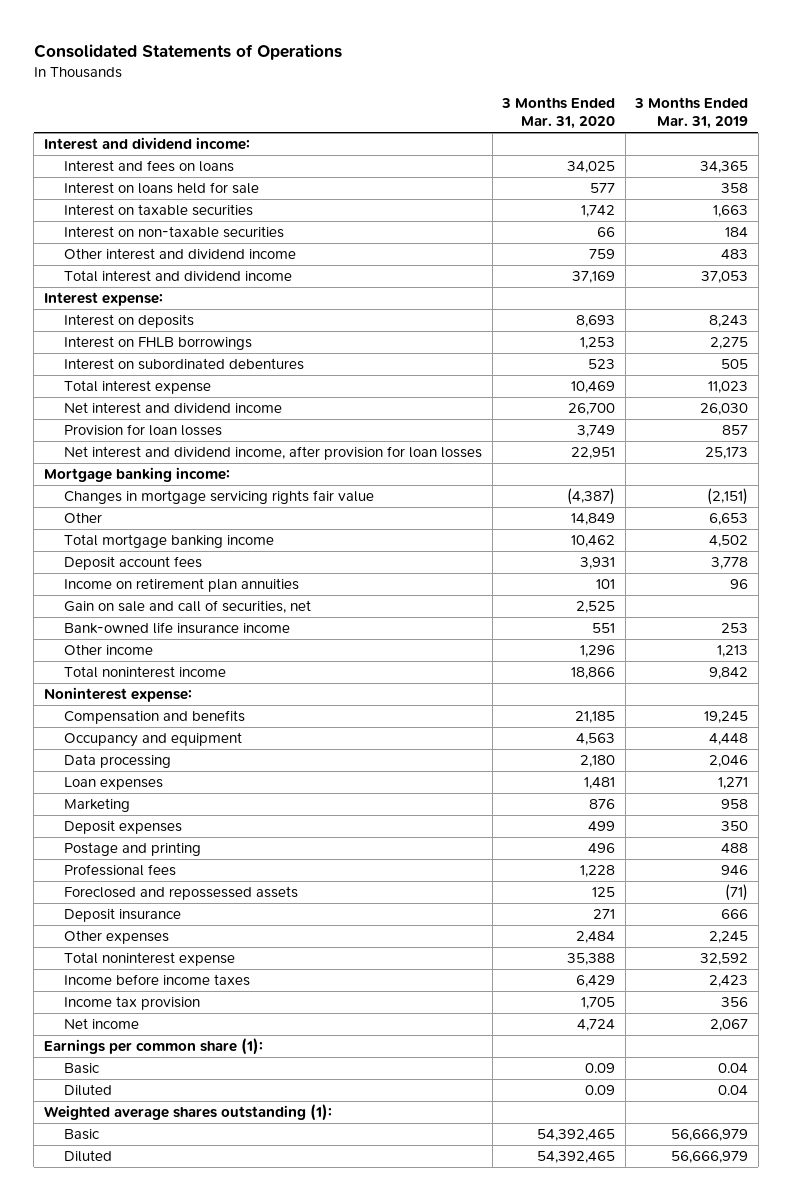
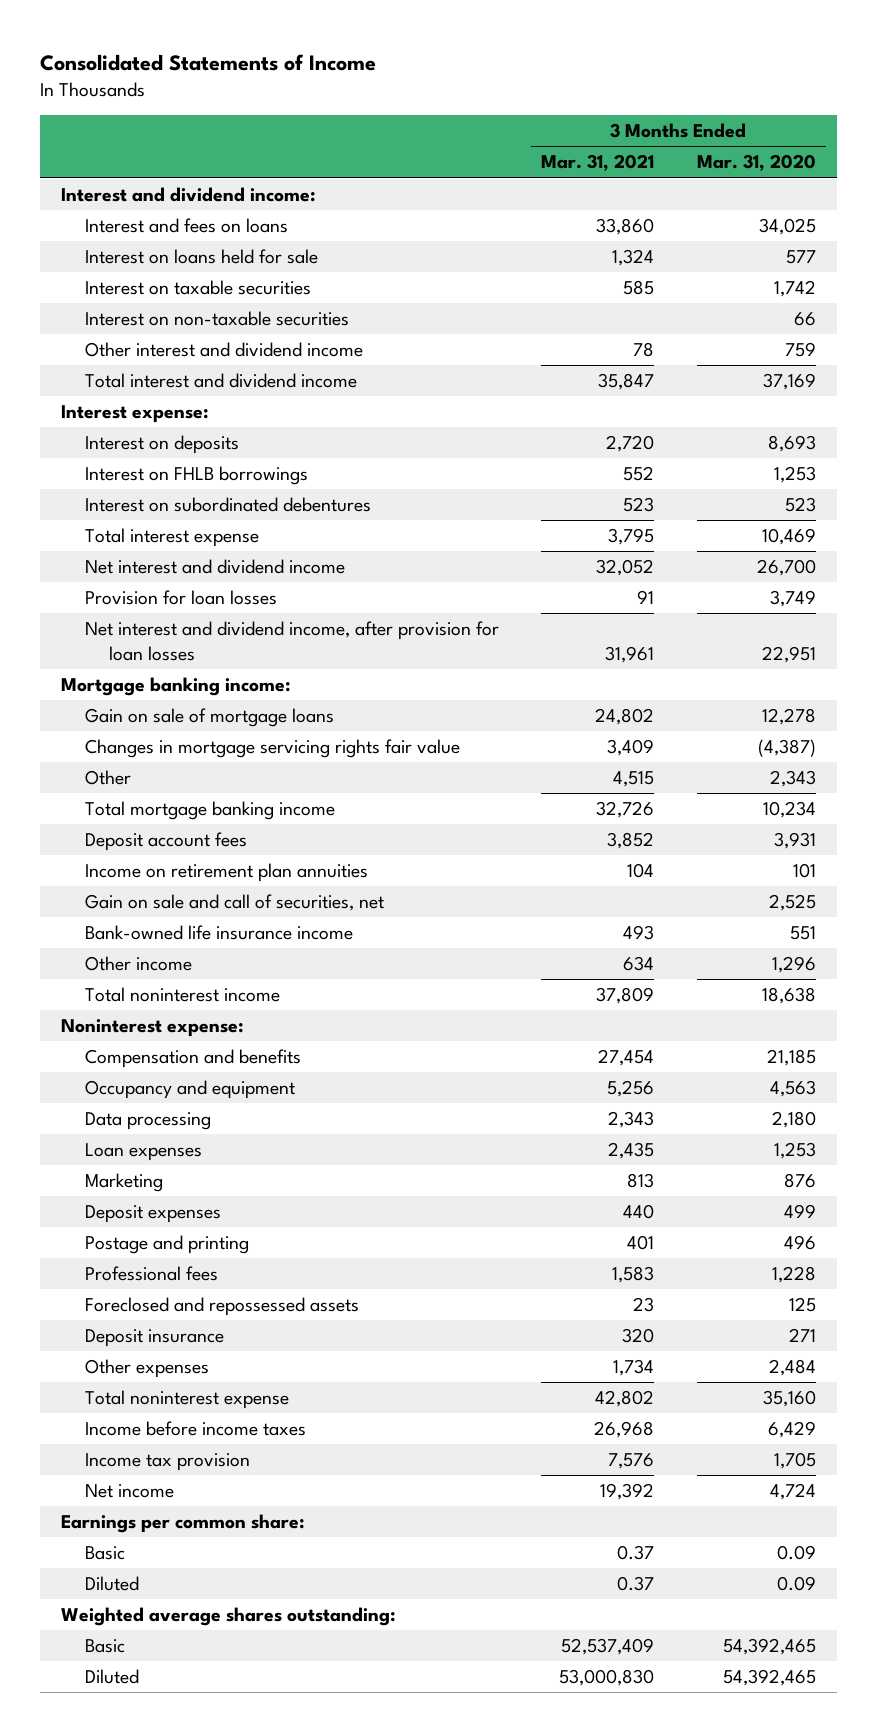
[33,43,342,60] Consolidated Statements of Operations -> [40,53,377,71] Consolidated Statements of Income
[634,97,749,130] 3 Months Ended Mar. 31, 2019 -> none
none -> [541,154,655,172] Mar. 31, 2021
none -> [84,707,334,727] Gain on sale of mortgage loans
[571,512,616,525] 14,849 -> [769,769,816,787] 2,343
[571,534,616,547] 10,462 -> [762,800,816,818] 10,234
[571,666,616,679] 18,866 -> [761,986,816,1004] 18,638
[584,776,616,789] 1,481 -> [773,1141,816,1159] 1,253
[567,952,616,965] 35,388 -> [762,1389,816,1407] 35,160
[43,1037,263,1055] Earnings per common share (1): -> [61,1513,306,1533] Earnings per common share:
[43,1103,332,1121] Weighted average shares outstanding (1): -> [61,1606,397,1626] Weighted average shares outstanding:

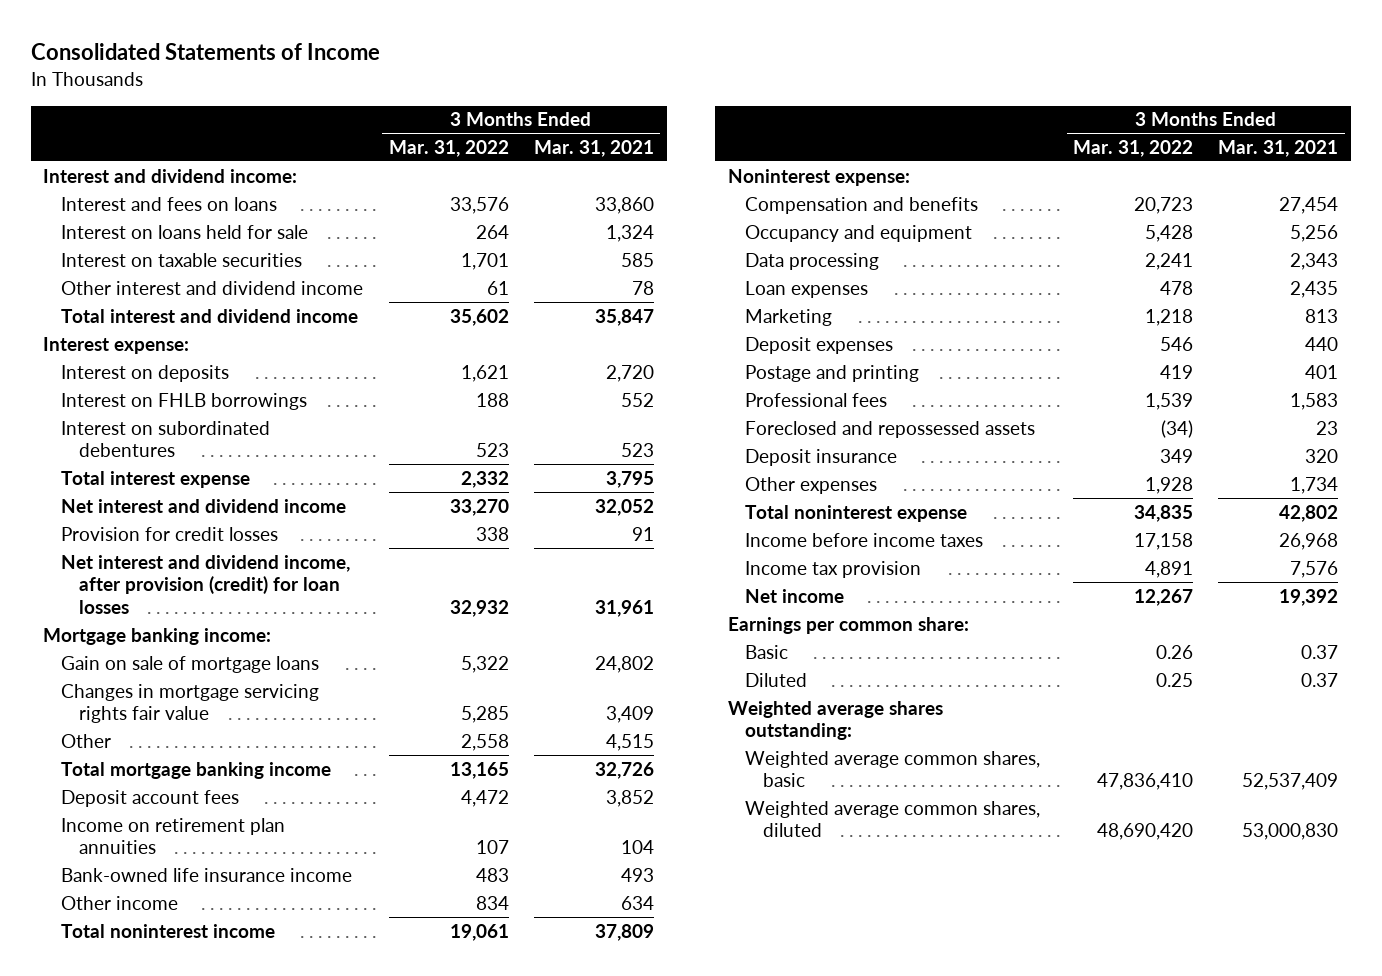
[696,154,816,172] Mar. 31, 2020 -> none
none -> [388,140,509,158] Mar. 31, 2022
[84,310,349,326] Interest on non-taxable securities -> none
[84,589,277,605] Provision for loan losses -> [61,526,279,541] Provision for credit losses
[84,620,499,661] Net interest and dividend income, after provision for loan losses -> [61,554,351,615] Net interest and dividend income, after provision (credit) for loan losses
[84,893,384,911] Gain on sale and call of securities, net -> none
[84,1638,125,1653] Basic -> [745,750,1041,788] Weighted average common shares, basic
[84,1668,139,1684] Diluted -> [745,800,1041,838] Weighted average common shares, diluted

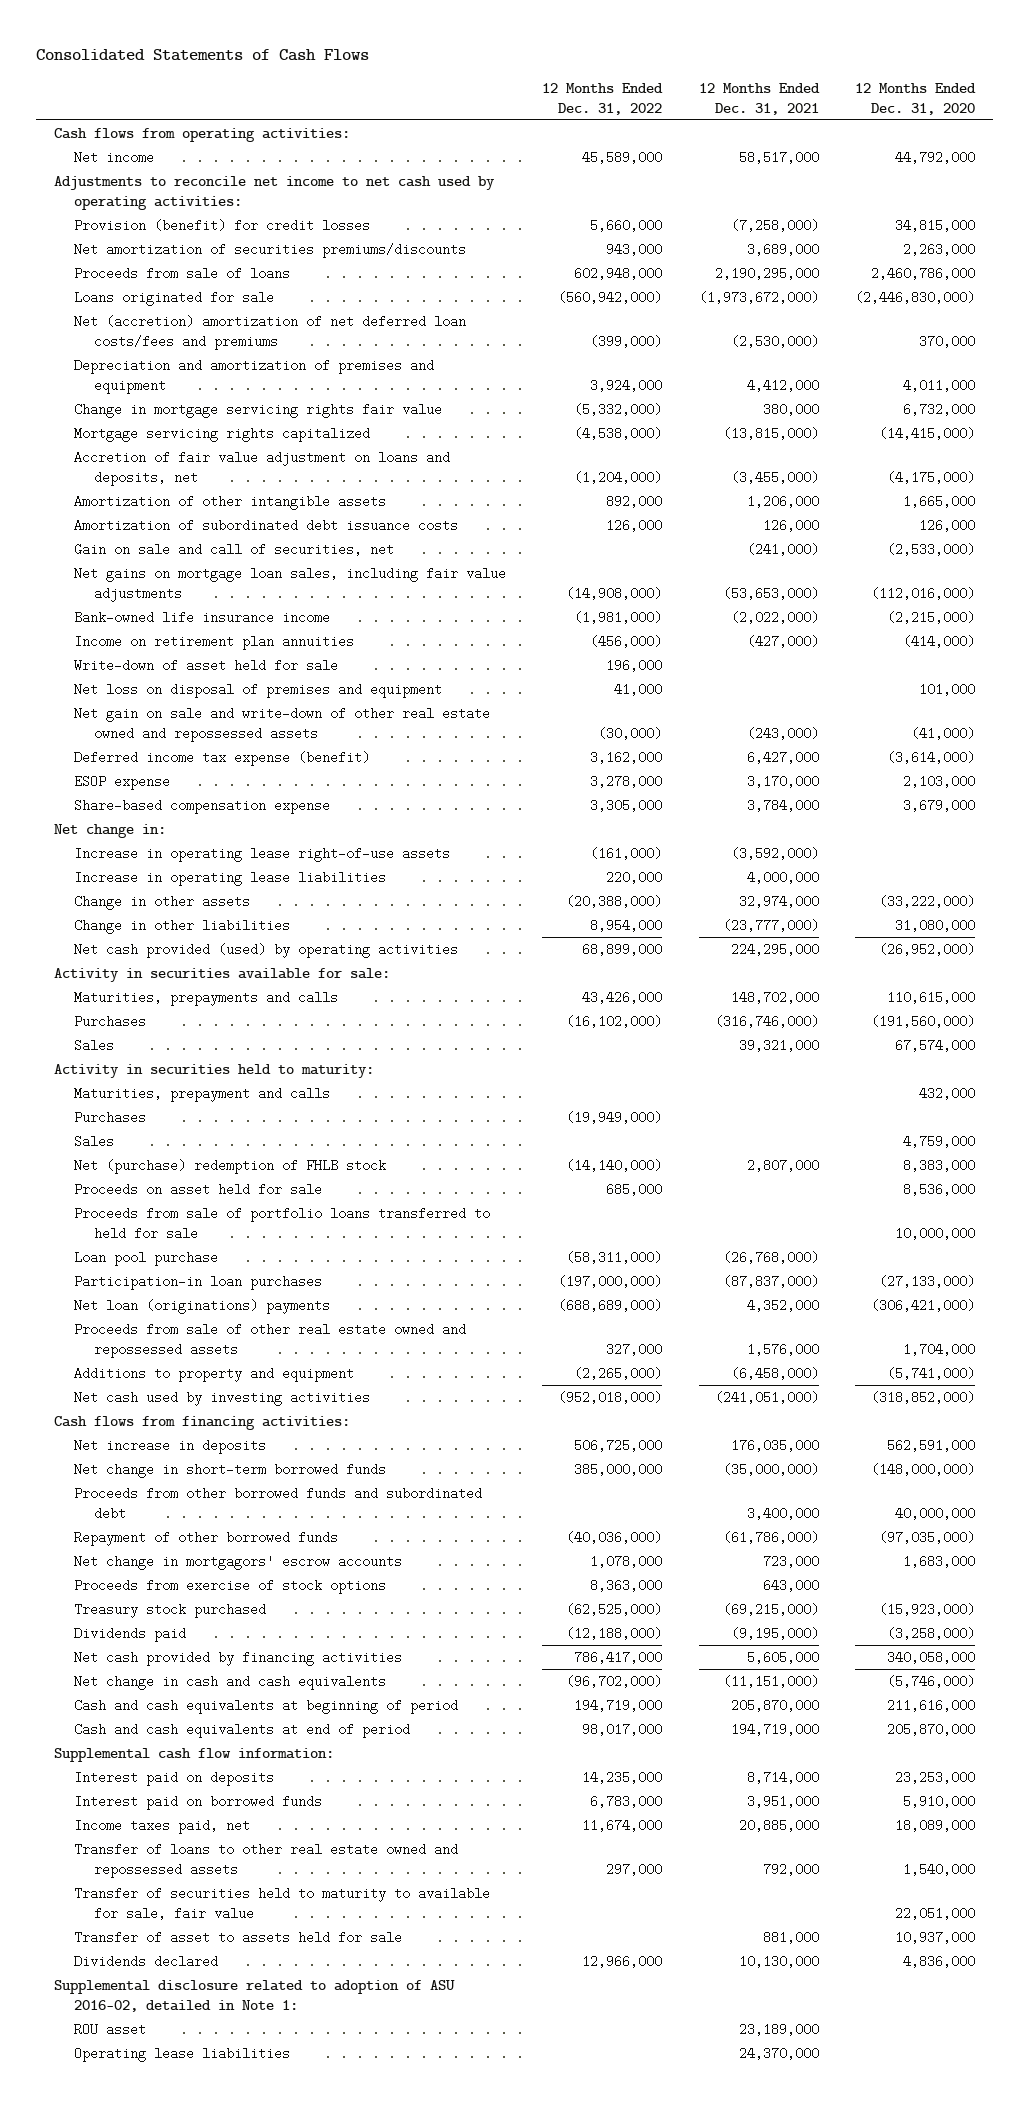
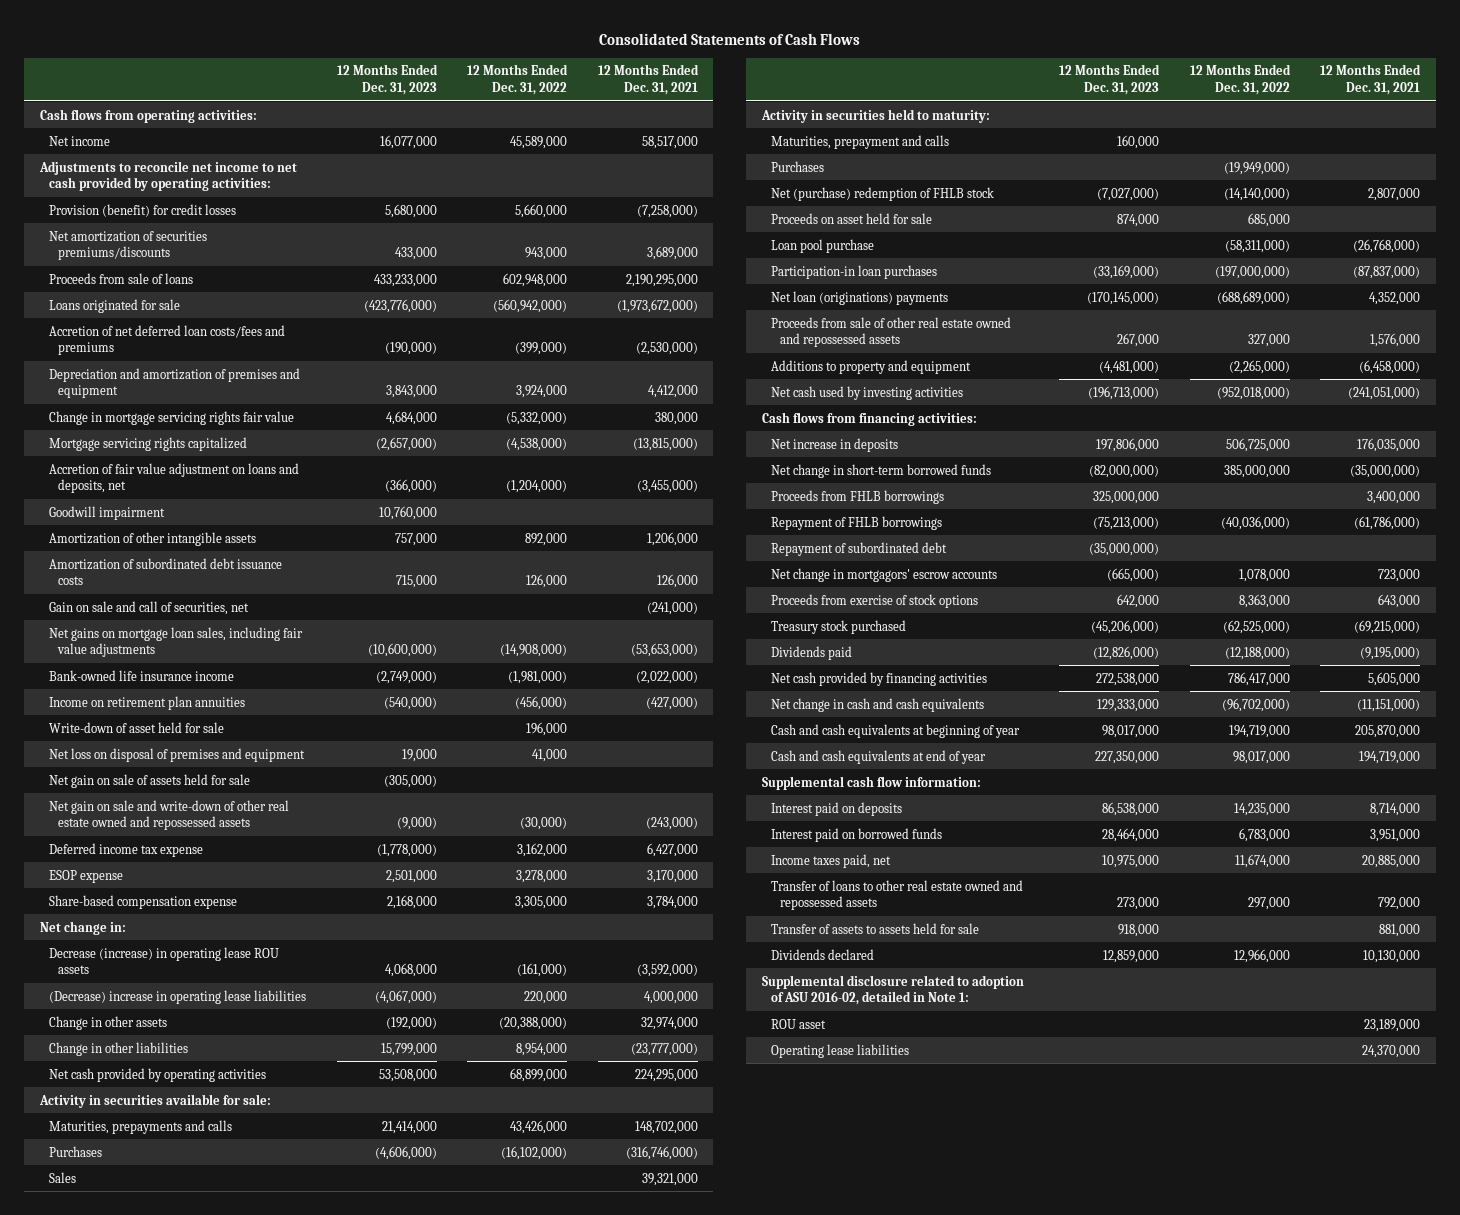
[855,82,977,115] 12 Months Ended Dec. 31, 2020 -> none
none -> [336,64,438,96] 12 Months Ended Dec. 31, 2023
[54,175,496,210] Adjustments to reconcile net income to net cash used by operating activities: -> [38,160,297,192] Adjustments to reconcile net income to net cash provided by operating activities:
[73,314,466,350] Net (accretion) amortization of net deferred loan costs/fees and premiums -> [48,324,285,356] Accretion of net deferred loan costs/fees and premiums
none -> [48,505,165,520] Goodwill impairment
none -> [48,773,250,788] Net gain on sale of assets held for sale
[73,750,370,766] Deferred income tax expense (benefit) -> [48,842,203,857] Deferred income tax expense
[73,846,450,862] Increase in operating lease right-of-use assets -> [48,946,279,975] Decrease (increase) in operating lease ROU assets
[73,870,386,886] Increase in operating lease liabilities -> [48,989,306,1004] (Decrease) increase in operating lease liabilities
[73,942,458,958] Net cash provided (used) by operating activities -> [48,1067,266,1082] Net cash provided by operating activities
[73,1134,114,1148] Sales -> none
[73,1206,490,1240] Proceeds from sale of portfolio loans transferred to held for sale -> none
[73,1486,482,1520] Proceeds from other borrowed funds and subordinated debt -> none
none -> [771,489,945,504] Proceeds from FHLB borrowings
[73,1530,338,1546] Repayment of other borrowed funds -> [771,515,943,530] Repayment of FHLB borrowings
none -> [771,541,948,556] Repayment of subordinated debt
[73,1698,458,1714] Cash and cash equivalents at beginning of period -> [771,723,1021,738] Cash and cash equivalents at beginning of year
[73,1722,410,1738] Cash and cash equivalents at end of period -> [771,749,987,764] Cash and cash equivalents at end of year
[73,1886,490,1920] Transfer of securities held to maturity to available for sale, fair value -> none
[73,1930,402,1944] Transfer of asset to assets held for sale -> [771,922,980,934] Transfer of assets to assets held for sale

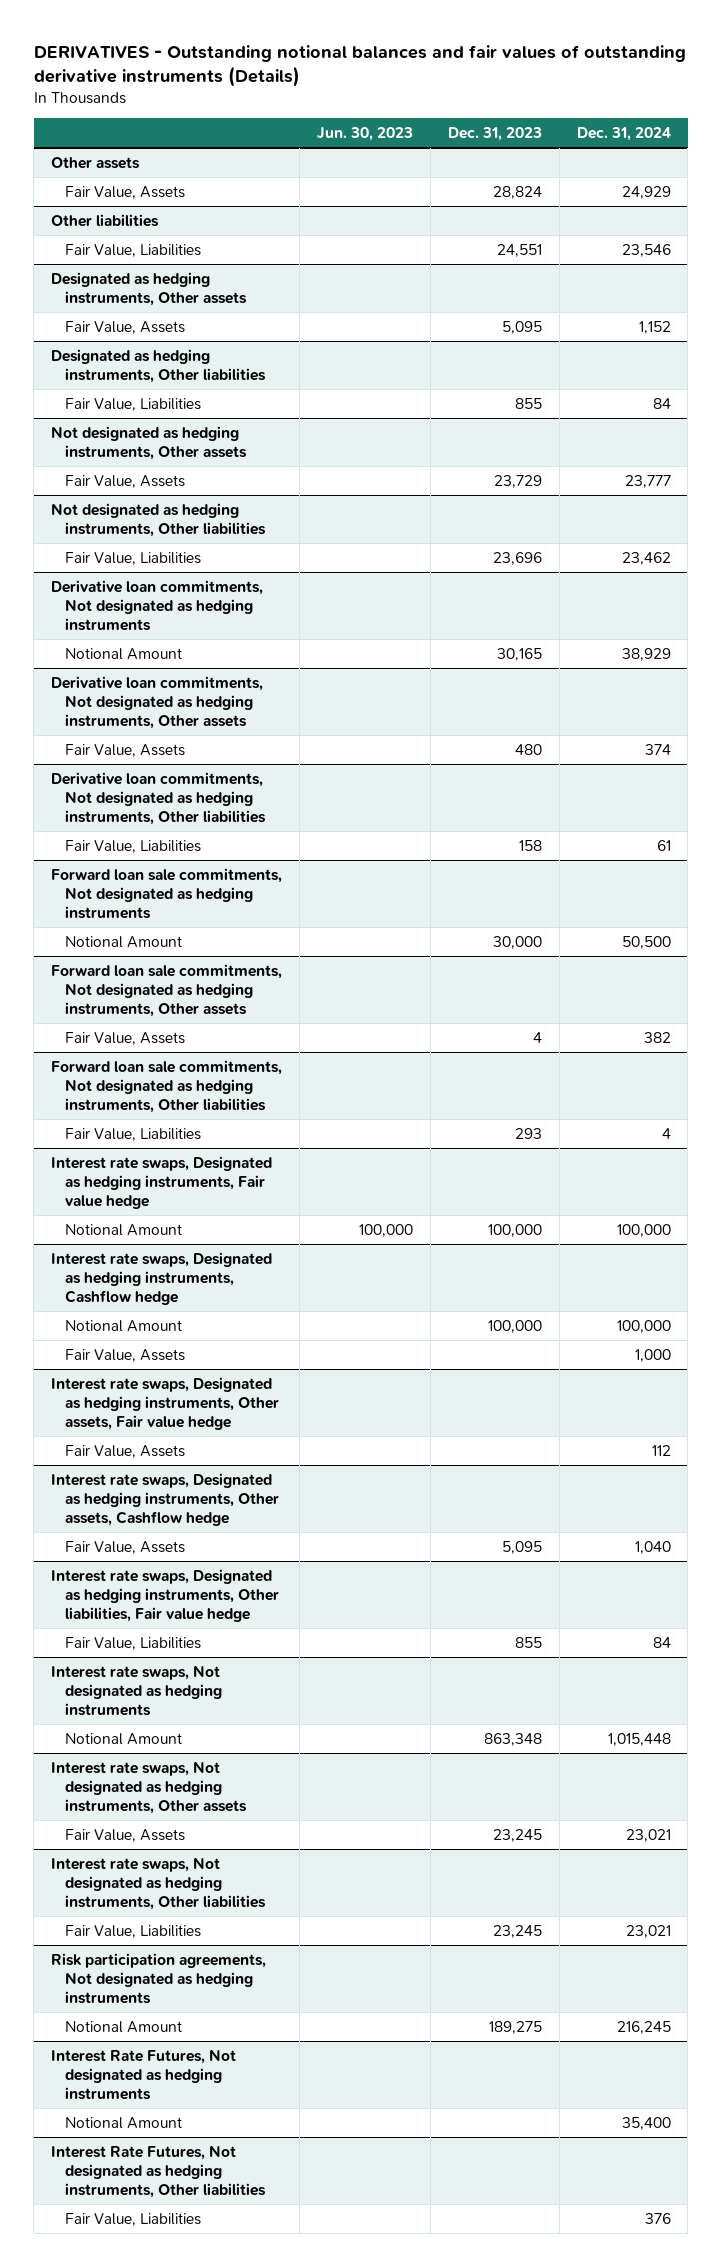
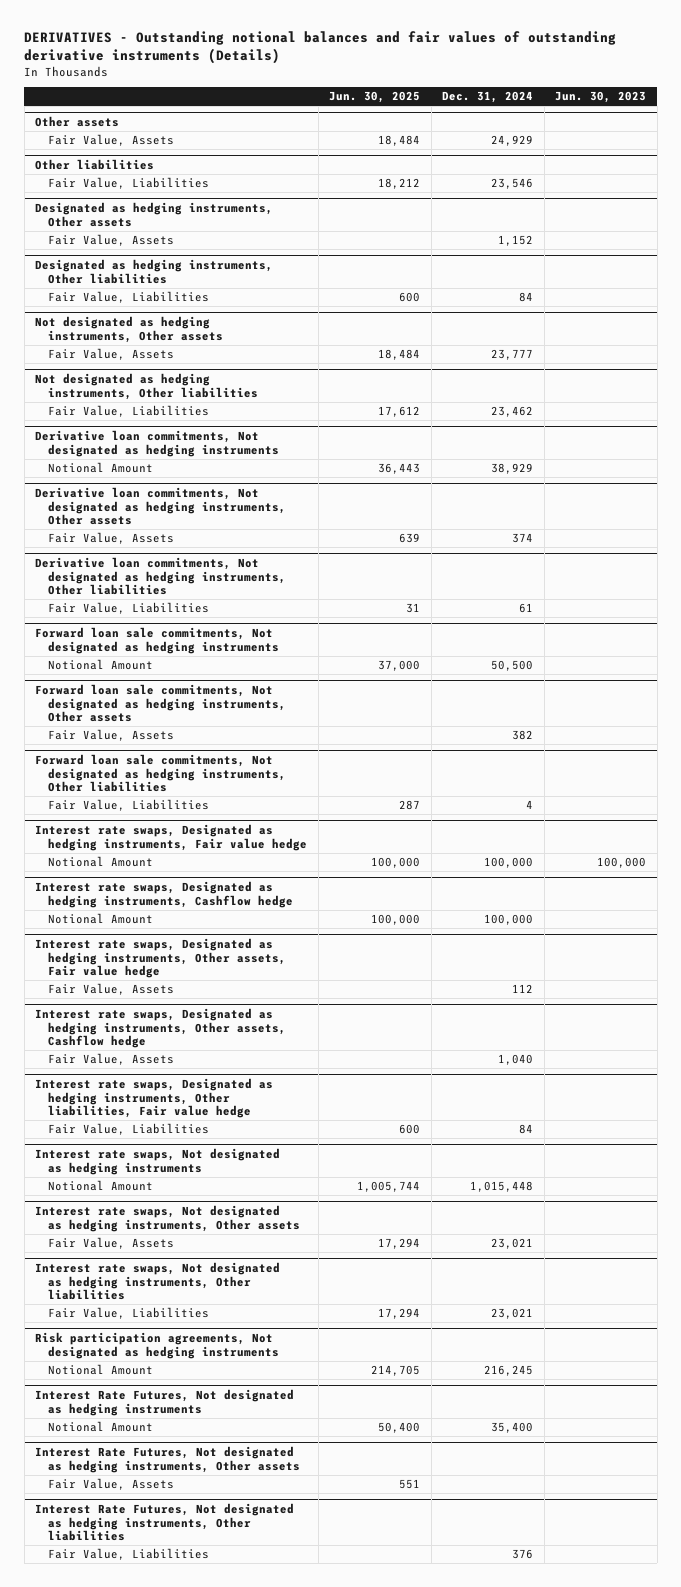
[447,126,542,141] Dec. 31, 2023 -> none
none -> [329,91,421,104] Jun. 30, 2025
[65,1348,186,1362] Fair Value, Assets -> none
none -> [35,1445,301,1473] Interest Rate Futures, Not designated as hedging instruments, Other assets
none -> [48,1478,175,1491] Fair Value, Assets

